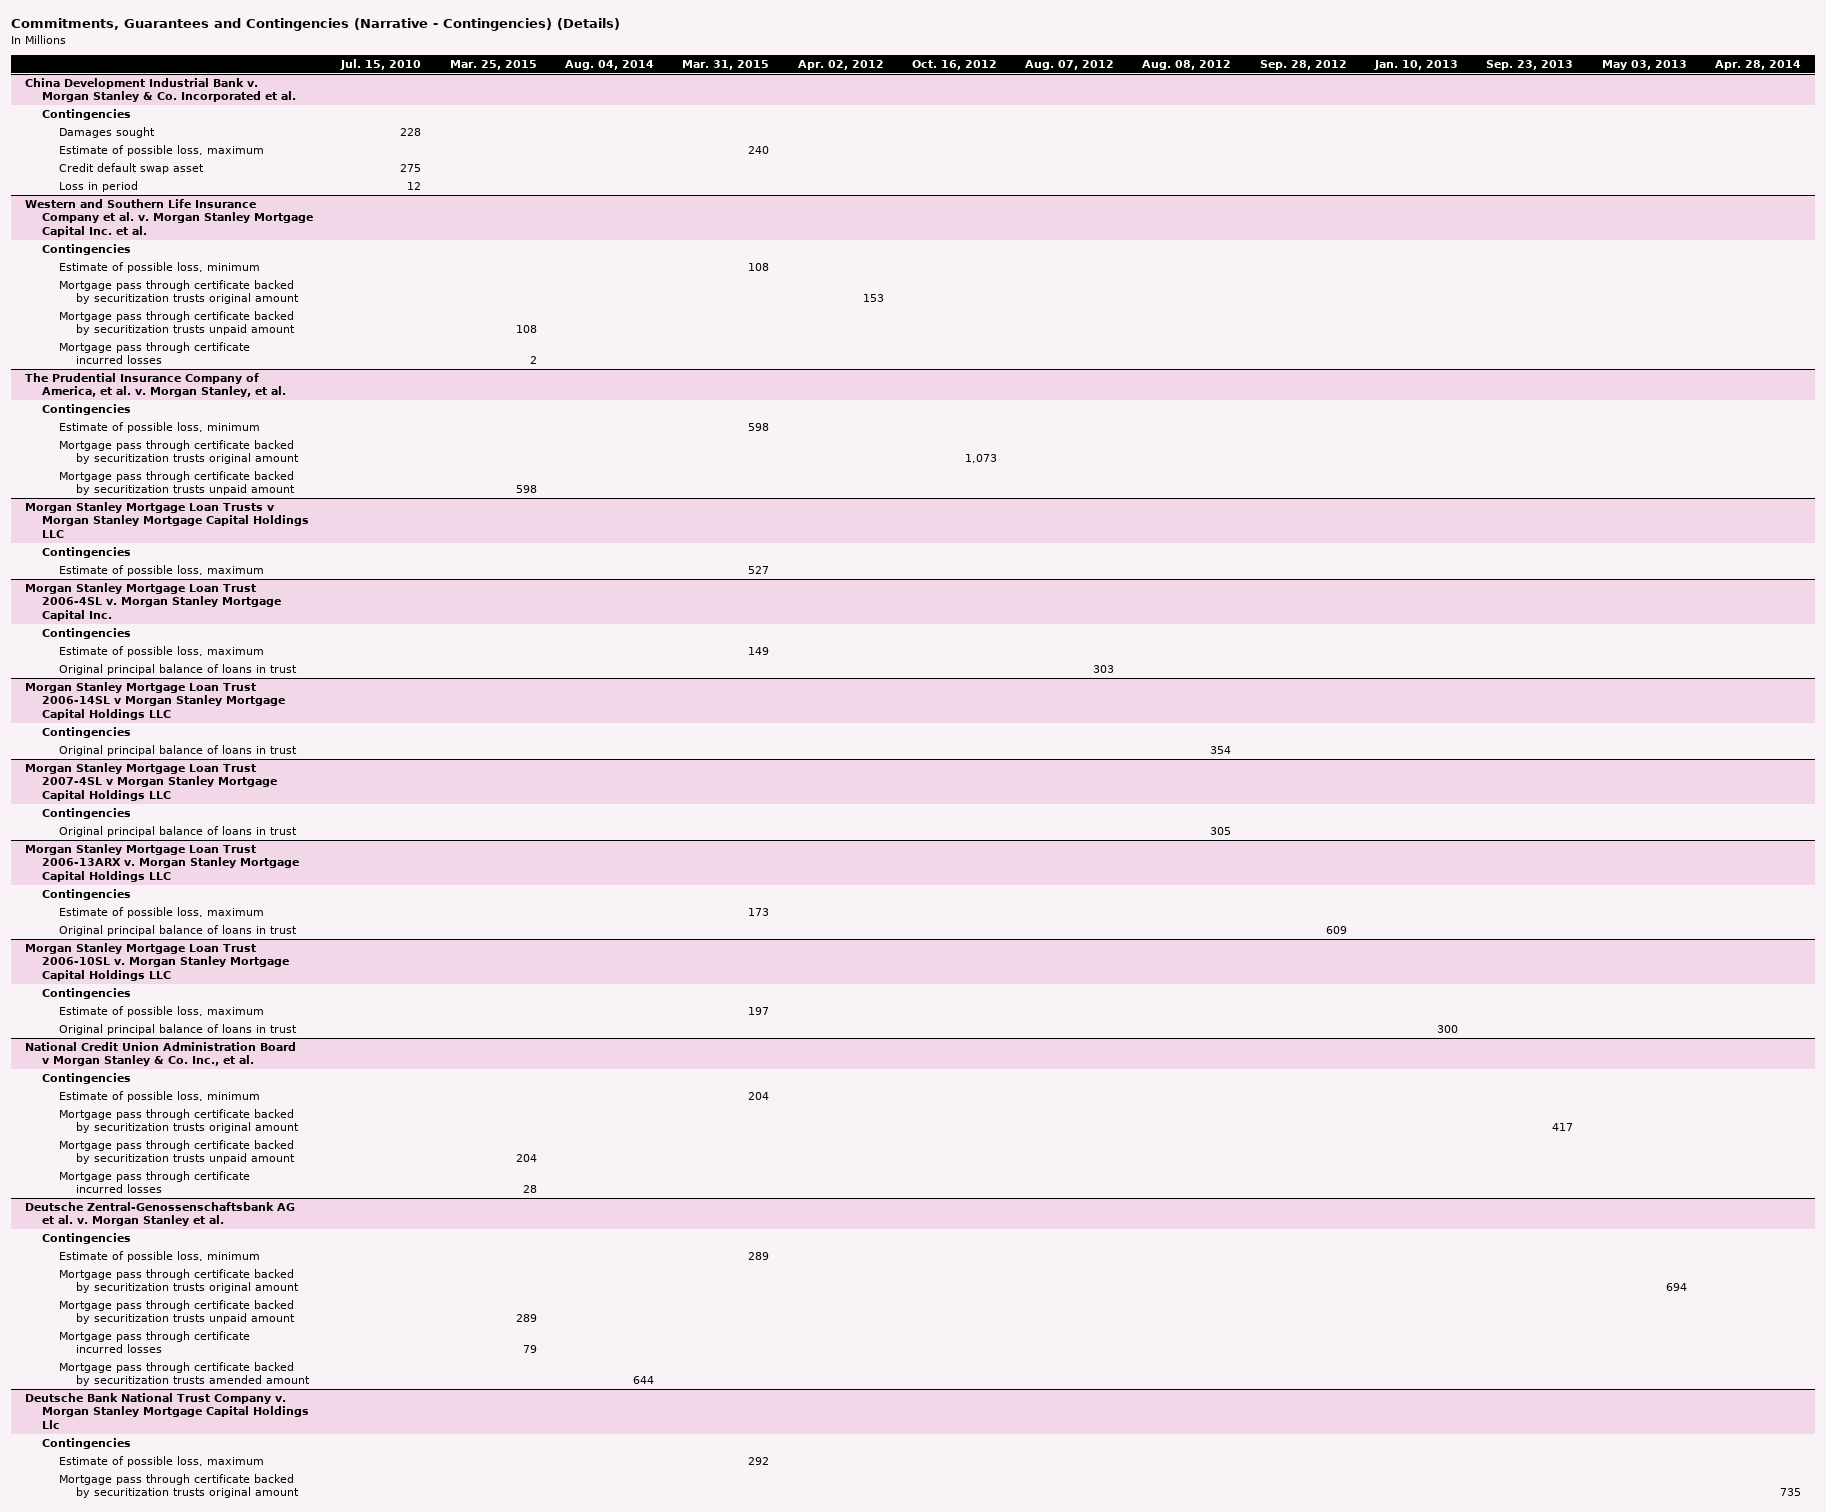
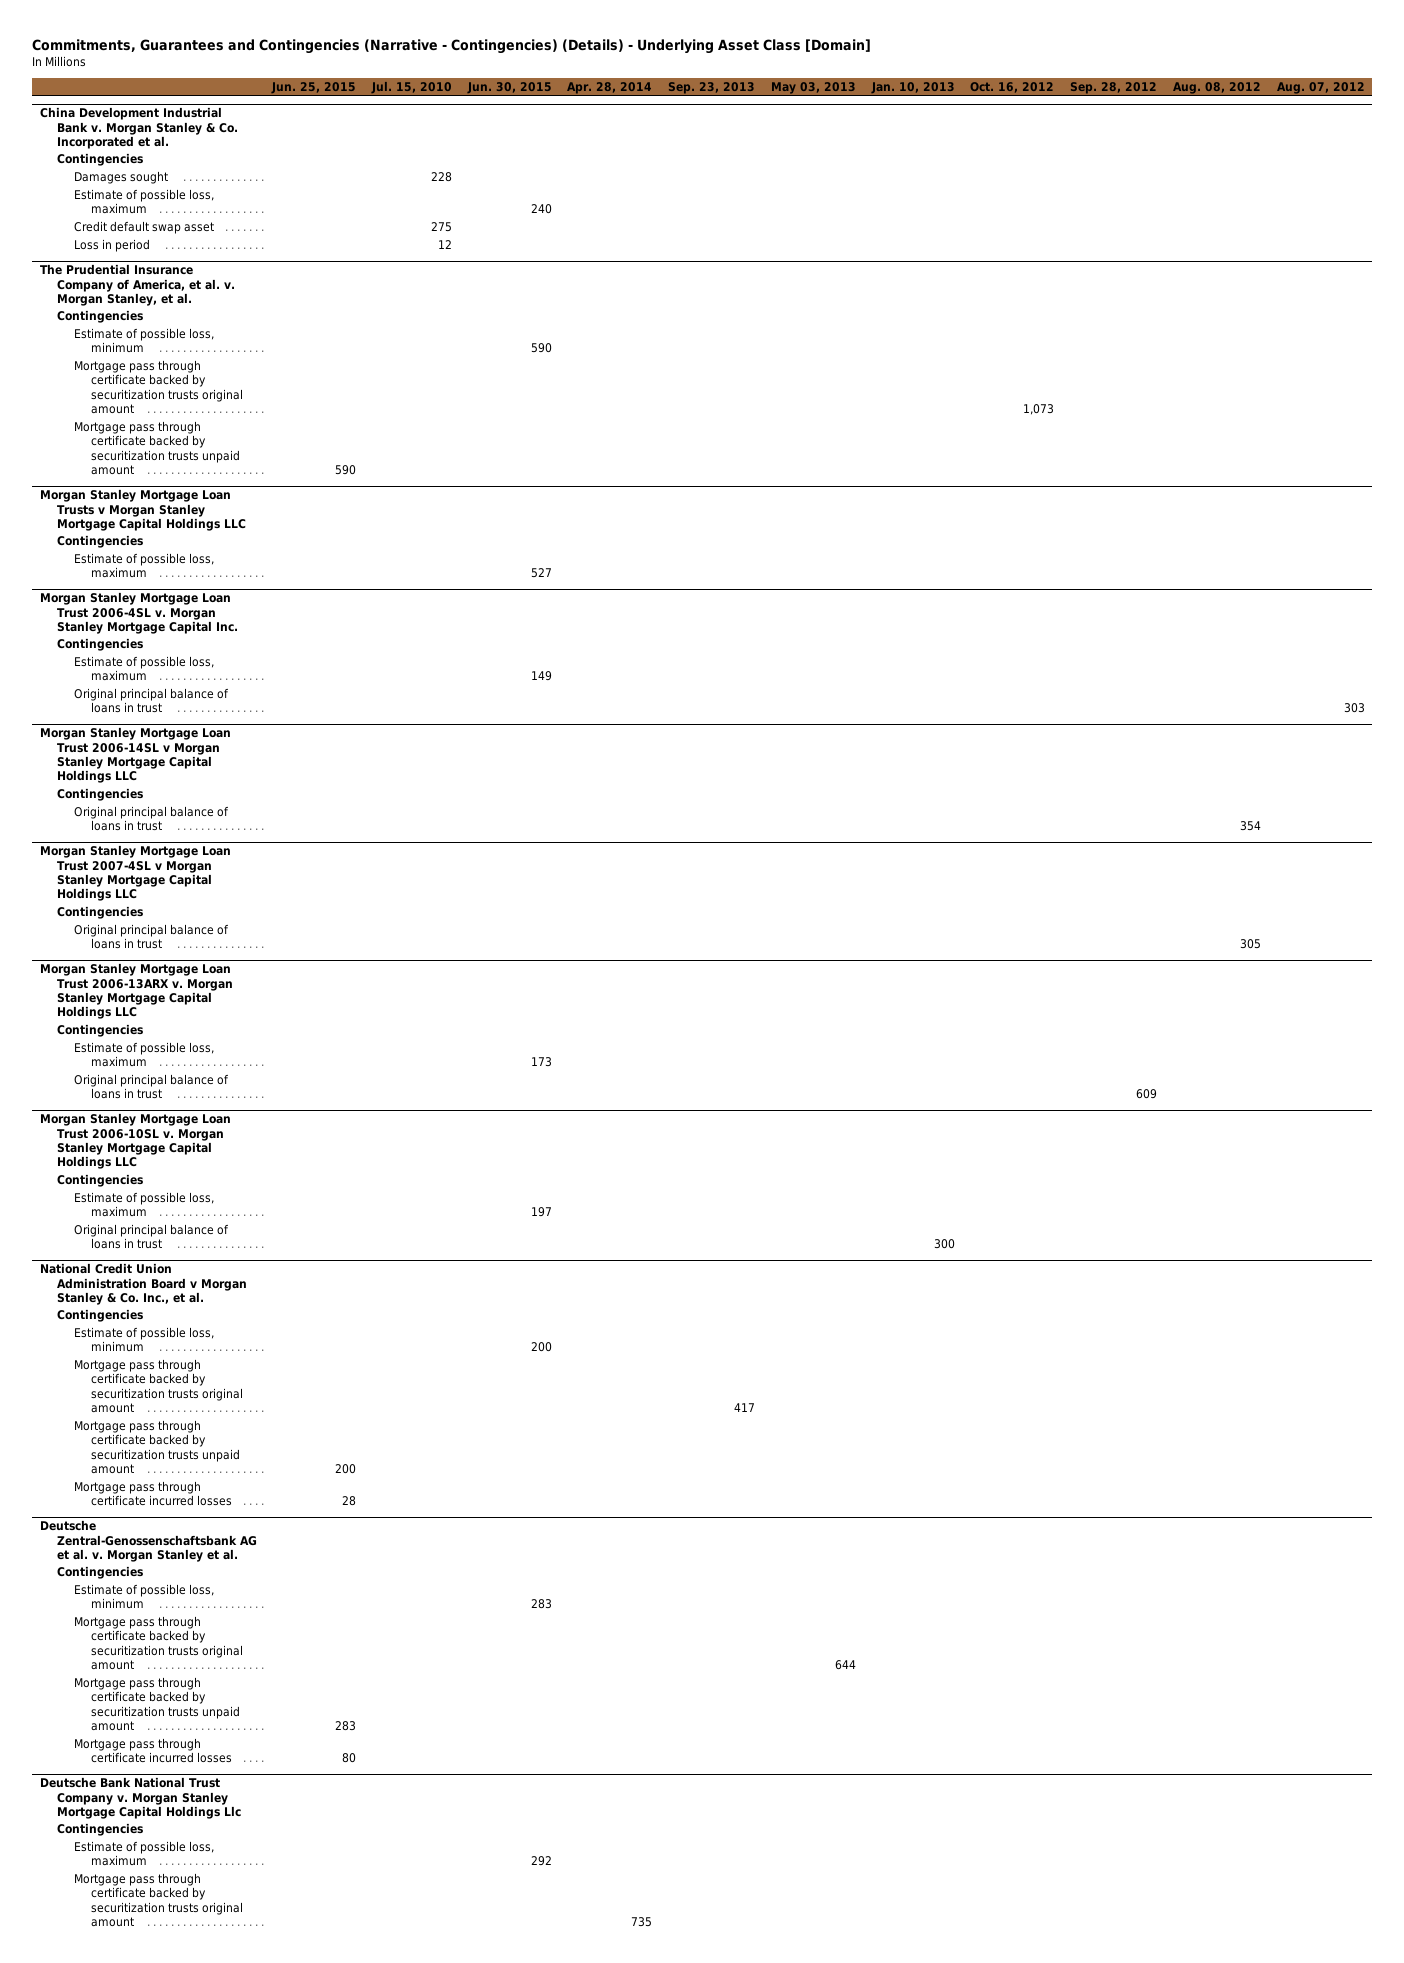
[10,18,620,32] Commitments, Guarantees and Contingencies (Narrative - Contingencies) (Details) -> [31,39,871,55] Commitments, Guarantees and Contingencies (Narrative - Contingencies) (Details) - Underlying Asset Class [Domain]
[449,59,537,70] Mar. 25, 2015 -> none
[565,59,655,70] Aug. 04, 2014 -> none
[682,59,770,70] Mar. 31, 2015 -> none
[797,59,884,70] Apr. 02, 2012 -> none
none -> [271,82,357,95] Jun. 25, 2015
none -> [466,82,552,95] Jun. 30, 2015
[25,198,314,237] Western and Southern Life Insurance Company et al. v. Morgan Stanley Mortgage Capital Inc. et al. -> none
[42,243,132,255] Contingencies -> none
[59,261,261,273] Estimate of possible loss, minimum -> none
[59,279,300,305] Mortgage pass through certificate backed by securitization trusts original amount -> none
[59,310,296,336] Mortgage pass through certificate backed by securitization trusts unpaid amount -> none
[59,341,251,365] Mortgage pass through certificate incurred losses -> none
[1665,1283,1687,1292] 694 -> [834,1660,856,1671] 644
[59,1361,311,1387] Mortgage pass through certificate backed by securitization trusts amended amount -> none

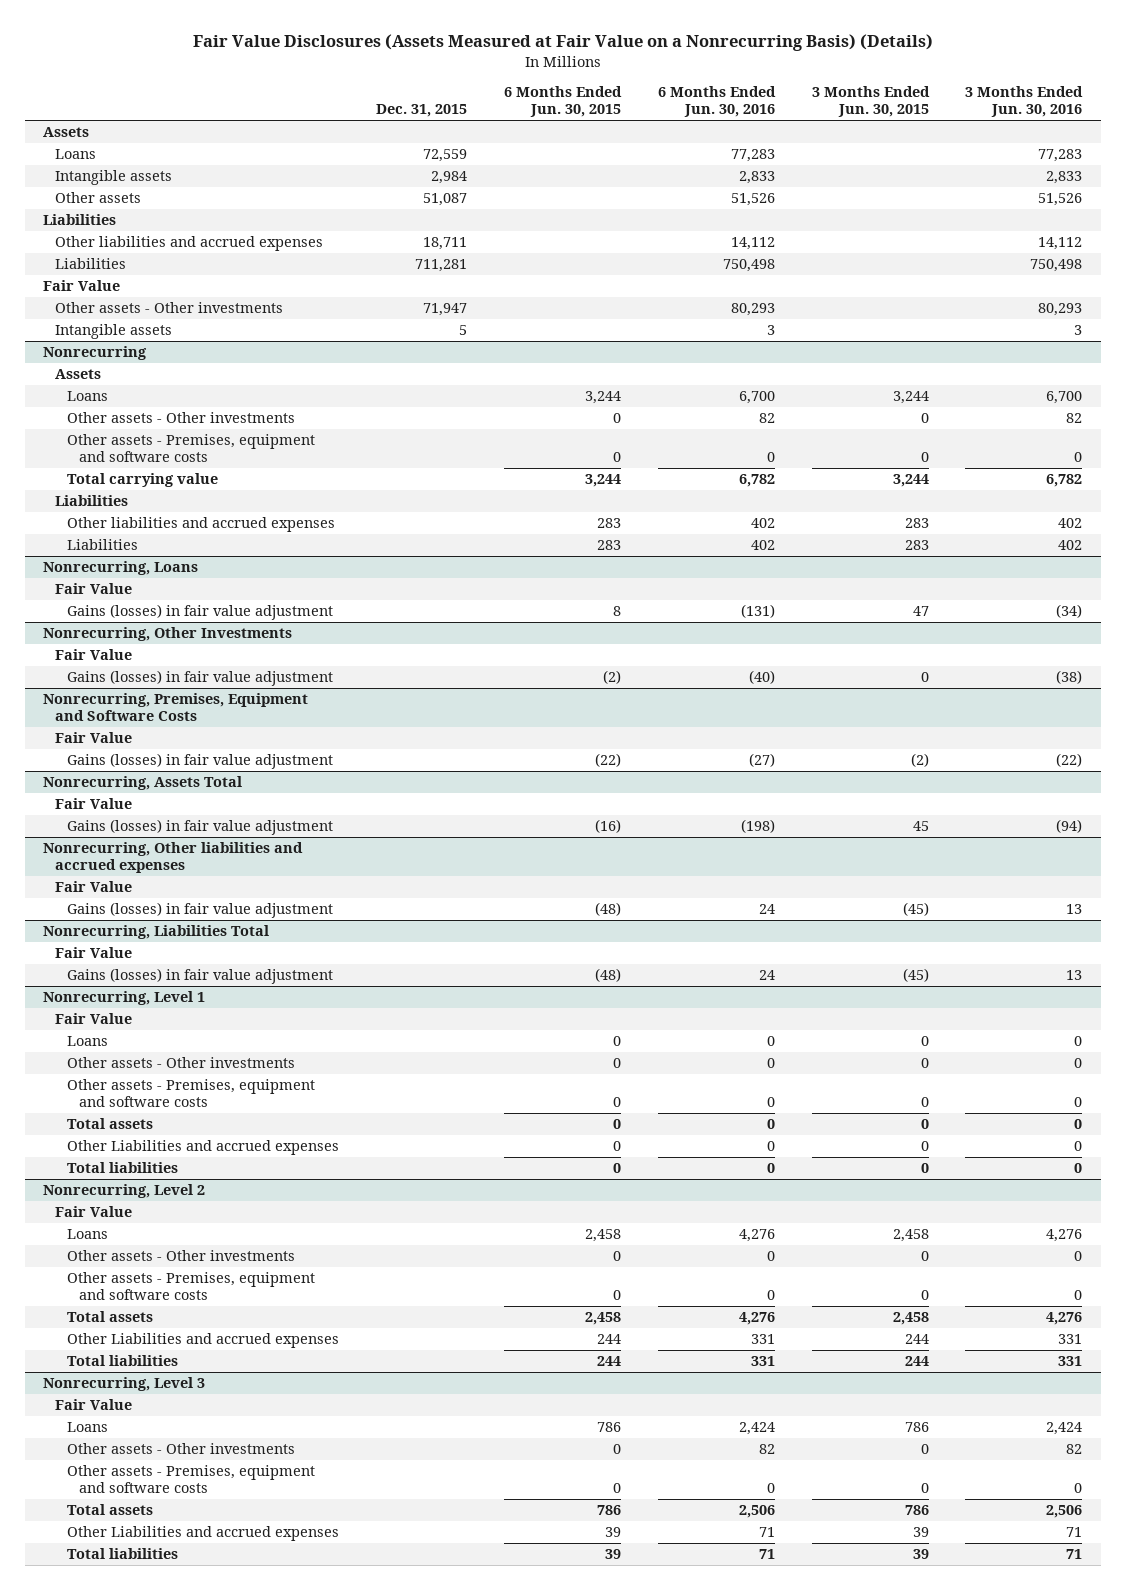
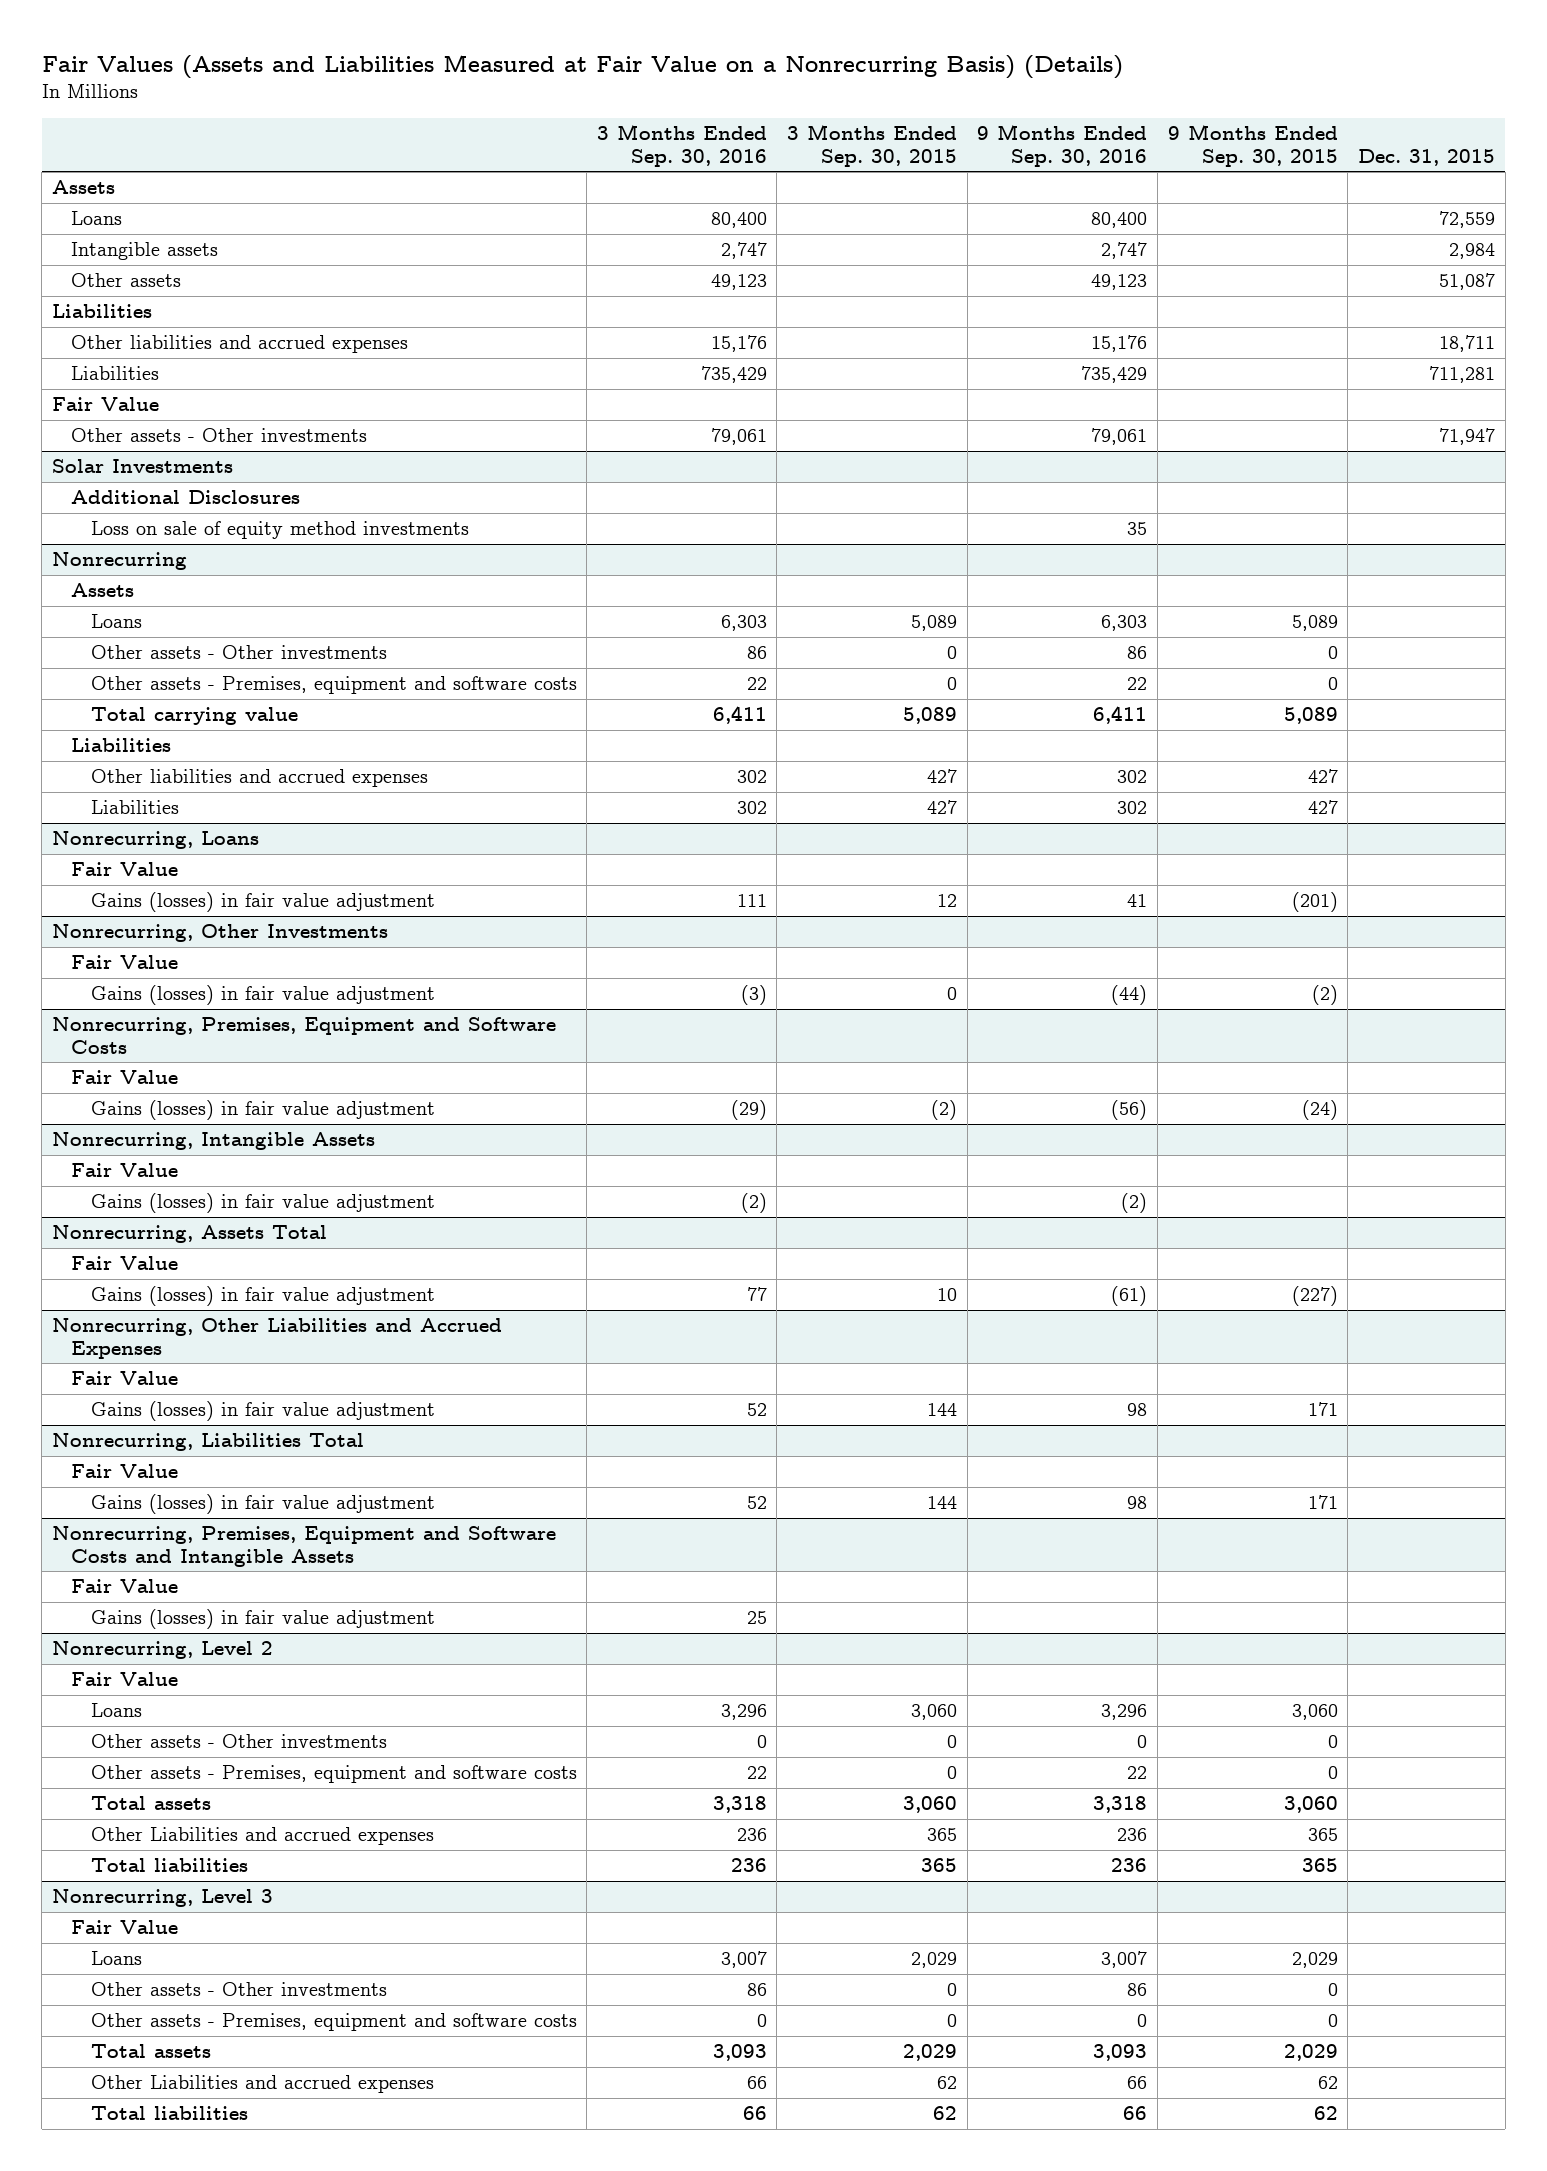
[192,34,933,52] Fair Value Disclosures (Assets Measured at Fair Value on a Nonrecurring Basis) (Details) -> [41,55,1123,80] Fair Values (Assets and Liabilities Measured at Fair Value on a Nonrecurring Basis) (Details)
[503,86,622,118] 6 Months Ended Jun. 30, 2015 -> none
[657,86,776,118] 6 Months Ended Jun. 30, 2016 -> none
[811,86,930,118] 3 Months Ended Jun. 30, 2015 -> none
[965,86,1084,118] 3 Months Ended Jun. 30, 2016 -> none
none -> [596,123,767,167] 3 Months Ended Sep. 30, 2016
none -> [787,123,958,167] 3 Months Ended Sep. 30, 2015
none -> [977,123,1148,167] 9 Months Ended Sep. 30, 2016
none -> [1167,123,1338,167] 9 Months Ended Sep. 30, 2015
[55,324,173,340] Intangible assets -> none
none -> [52,458,234,473] Solar Investments
none -> [71,489,301,504] Additional Disclosures
none -> [90,520,469,539] Loss on sale of equity method investments
none -> [52,1131,376,1150] Nonrecurring, Intangible Assets
none -> [71,1162,179,1177] Fair Value
none -> [90,1192,435,1213] Gains (losses) in fair value adjustment
[43,842,304,874] Nonrecurring, Other liabilities and accrued expenses -> [52,1317,503,1359] Nonrecurring, Other Liabilities and Accrued Expenses
[43,991,206,1006] Nonrecurring, Level 1 -> none
[55,1013,133,1025] Fair Value -> none
[67,1036,109,1047] Loans -> none
[67,1057,296,1069] Other assets - Other investments -> none
[67,1079,316,1108] Other assets - Premises, equipment and software costs -> none
[67,1118,154,1130] Total assets -> none
[67,1140,340,1156] Other Liabilities and accrued expenses -> none
[67,1162,179,1174] Total liabilities -> none
none -> [52,1525,557,1567] Nonrecurring, Premises, Equipment and Software Costs and Intangible Assets
none -> [71,1578,179,1593] Fair Value
none -> [90,1608,435,1629] Gains (losses) in fair value adjustment

